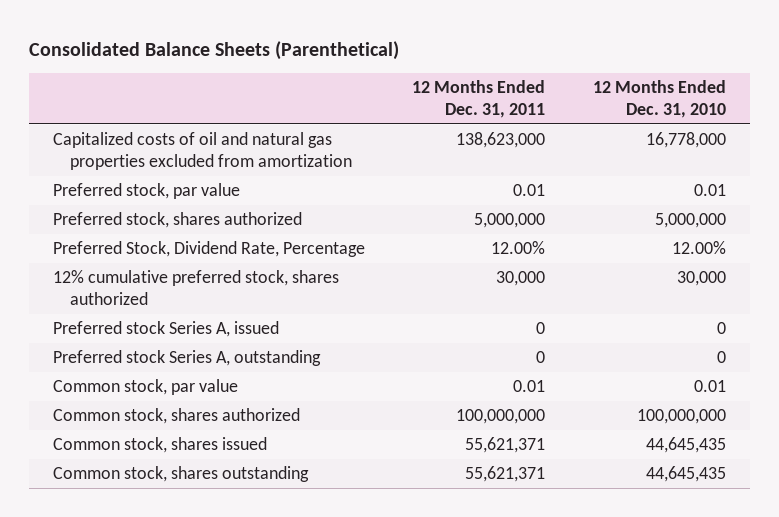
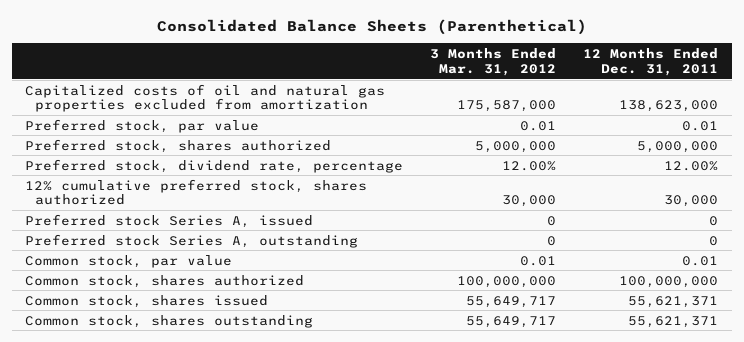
[593,80,727,119] 12 Months Ended Dec. 31, 2010 -> none
none -> [430,47,557,76] 3 Months Ended Mar. 31, 2012
[52,240,365,257] Preferred Stock, Dividend Rate, Percentage -> [25,158,404,173] Preferred stock, dividend rate, percentage

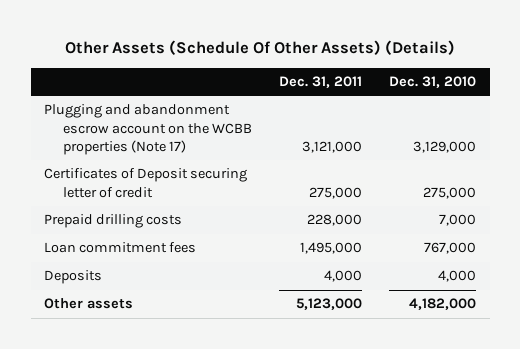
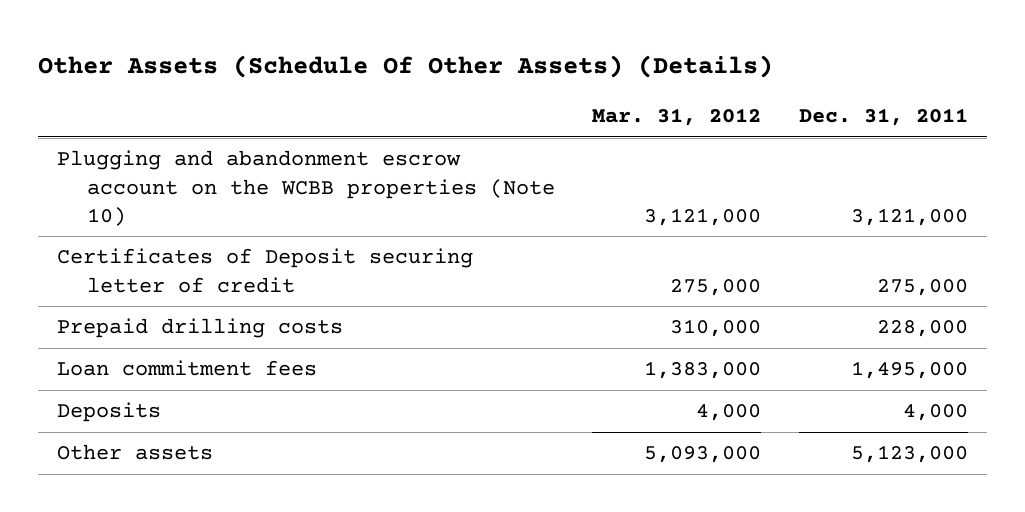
[389,76,477,89] Dec. 31, 2010 -> none
none -> [592,108,762,127] Mar. 31, 2012
[44,104,252,155] Plugging and abandonment escrow account on the WCBB properties (Note 17) -> [56,150,556,226] Plugging and abandonment escrow account on the WCBB properties (Note 10)

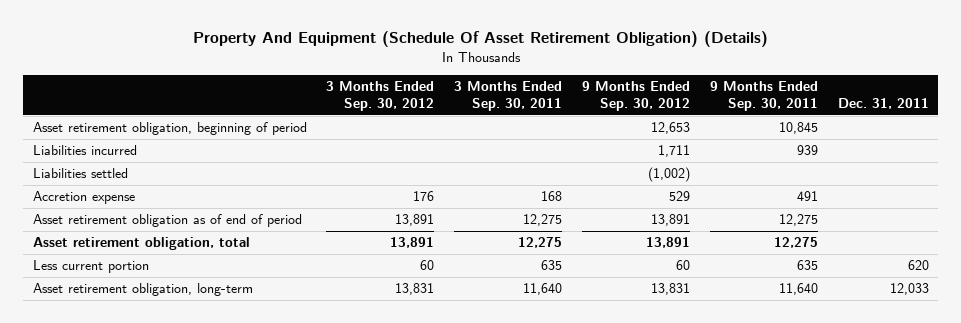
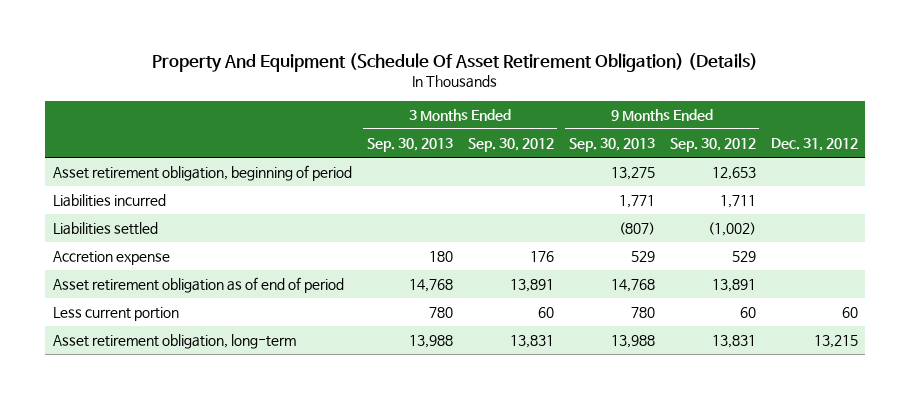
[454,81,563,111] 3 Months Ended Sep. 30, 2011 -> none
[709,81,818,111] 9 Months Ended Sep. 30, 2011 -> none
[837,97,929,109] Dec. 31, 2011 -> none
none -> [366,138,453,153] Sep. 30, 2013
none -> [568,138,655,153] Sep. 30, 2013
none -> [770,138,858,152] Dec. 31, 2012
[32,237,250,251] Asset retirement obligation, total -> none

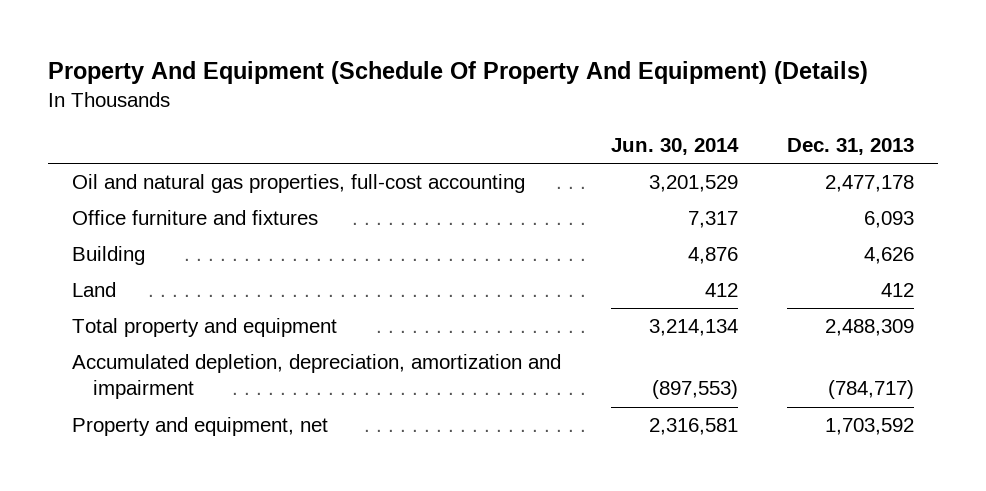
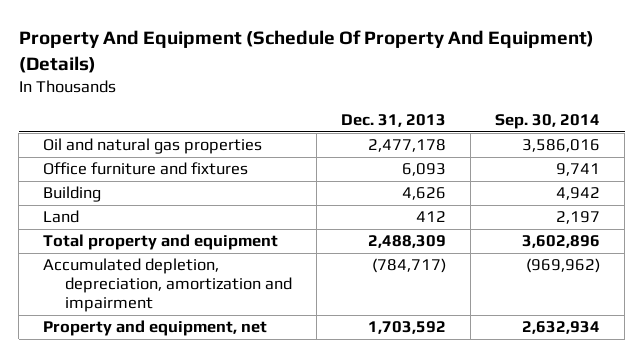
[610,138,739,156] Jun. 30, 2014 -> none
none -> [494,114,600,130] Sep. 30, 2014
[72,174,526,194] Oil and natural gas properties, full-cost accounting -> [43,138,263,155] Oil and natural gas properties

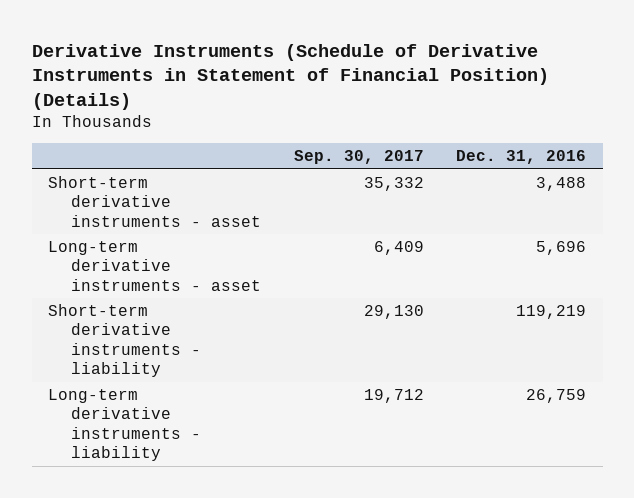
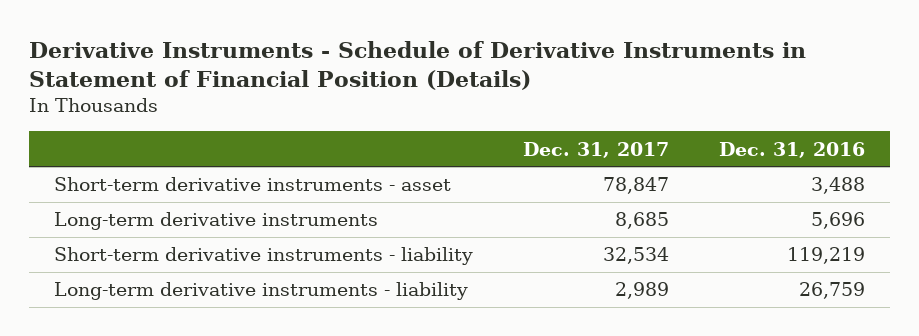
[31,43,549,110] Derivative Instruments (Schedule of Derivative Instruments in Statement of Financial Position) (Details) -> [29,41,807,91] Derivative Instruments - Schedule of Derivative Instruments in Statement of Financial Position (Details)
[293,150,424,165] Sep. 30, 2017 -> none
none -> [523,141,670,158] Dec. 31, 2017
[48,241,262,291] Long-term derivative instruments - asset -> [54,212,379,231] Long-term derivative instruments

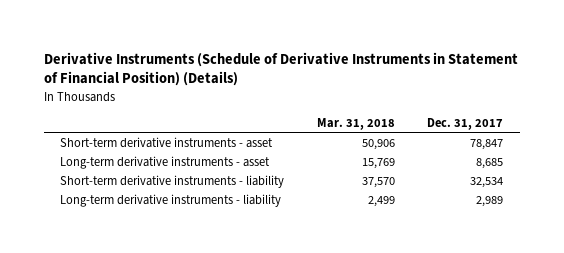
[29,41,807,91] Derivative Instruments - Schedule of Derivative Instruments in Statement of Financial Position (Details) -> [44,51,519,87] Derivative Instruments (Schedule of Derivative Instruments in Statement of Financial Position) (Details)
[719,141,866,158] Dec. 31, 2016 -> none
none -> [316,117,395,130] Mar. 31, 2018
[54,212,379,231] Long-term derivative instruments -> [60,155,271,169] Long-term derivative instruments - asset

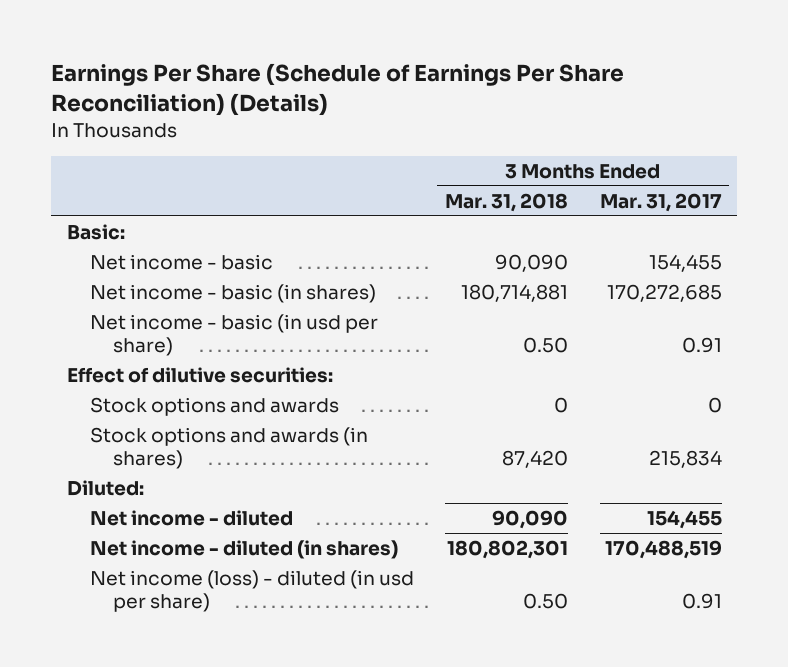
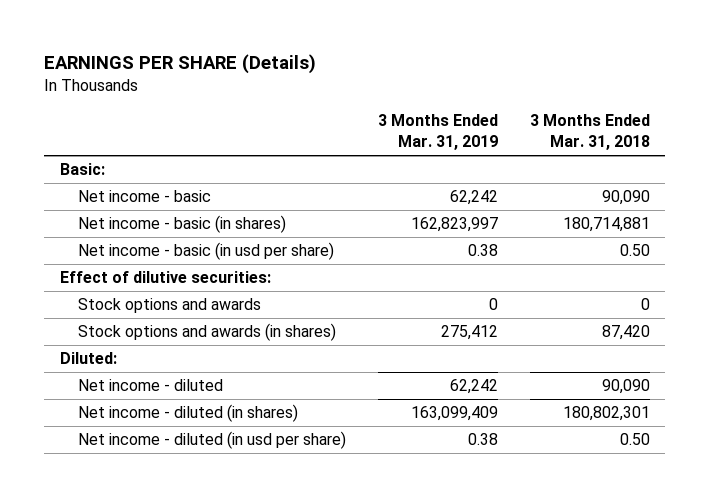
[50,62,624,116] Earnings Per Share (Schedule of Earnings Per Share Reconciliation) (Details) -> [43,53,316,74] EARNINGS PER SHARE (Details)
[599,192,722,212] Mar. 31, 2017 -> none
none -> [377,114,498,151] 3 Months Ended Mar. 31, 2019
[89,569,414,612] Net income (loss) - diluted (in usd per share) -> [77,431,346,450] Net income - diluted (in usd per share)

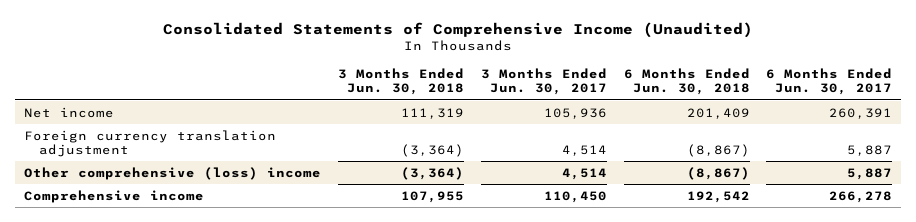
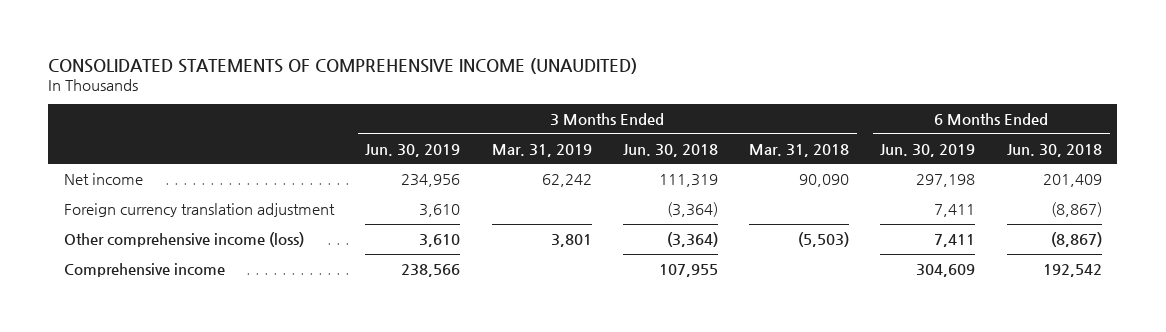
[163,21,754,38] Consolidated Statements of Comprehensive Income (Unaudited) -> [48,57,638,74] CONSOLIDATED STATEMENTS OF COMPREHENSIVE INCOME (UNAUDITED)
[480,68,607,96] 3 Months Ended Jun. 30, 2017 -> none
[766,68,893,96] 6 Months Ended Jun. 30, 2017 -> none
none -> [365,143,461,157] Jun. 30, 2019
none -> [491,143,592,157] Mar. 31, 2019
none -> [749,143,850,157] Mar. 31, 2018
none -> [880,143,976,157] Jun. 30, 2019
[23,166,321,180] Other comprehensive (loss) income -> [64,231,305,247] Other comprehensive income (loss)

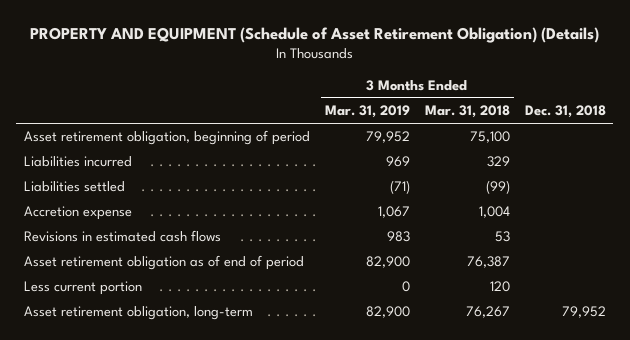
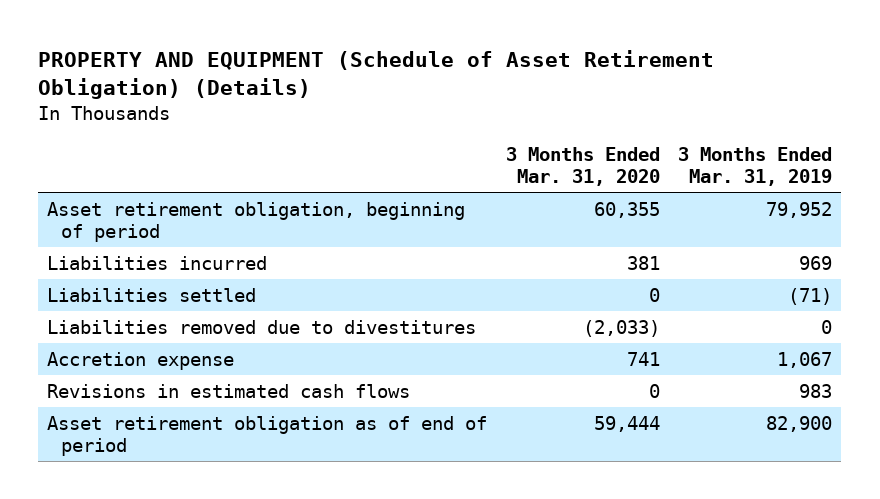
[424,105,510,119] Mar. 31, 2018 -> none
[524,105,606,119] Dec. 31, 2018 -> none
none -> [505,146,660,186] 3 Months Ended Mar. 31, 2020
none -> [47,319,477,334] Liabilities removed due to divestitures
[23,281,142,296] Less current portion -> none
[23,306,253,321] Asset retirement obligation, long-term -> none

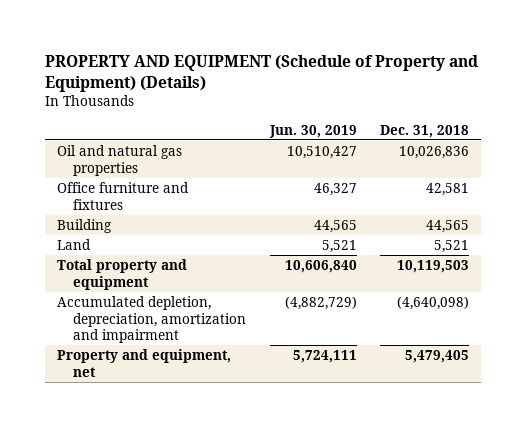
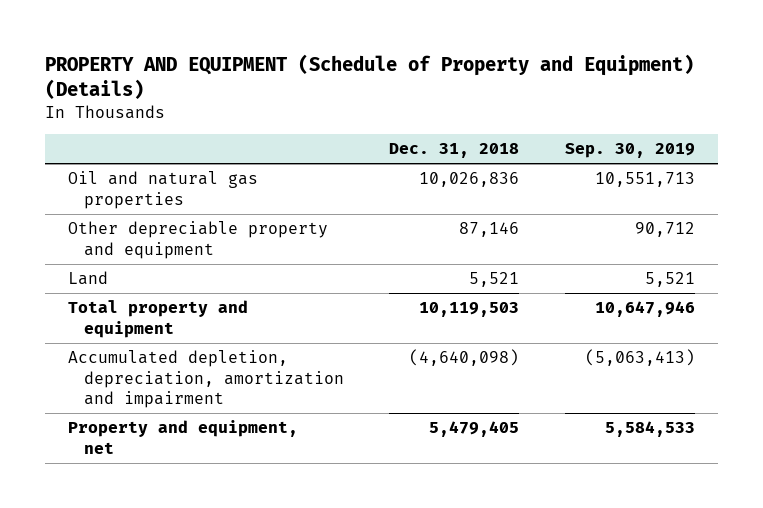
[268,124,357,138] Jun. 30, 2019 -> none
none -> [564,143,695,159] Sep. 30, 2019
[57,181,190,210] Office furniture and fixtures -> none
[57,218,113,233] Building -> none
none -> [68,221,329,259] Other depreciable property and equipment

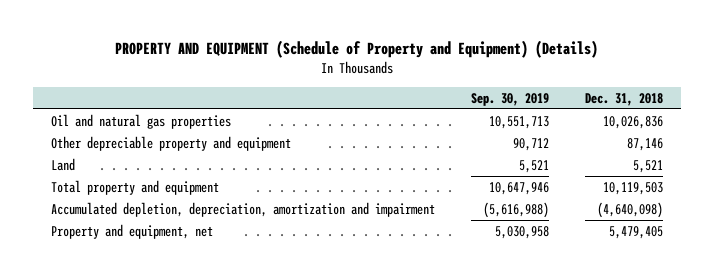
[584,349,695,367] (5,063,413) -> [482,201,549,218] (5,616,988)
[604,421,695,438] 5,584,533 -> [494,225,549,239] 5,030,958

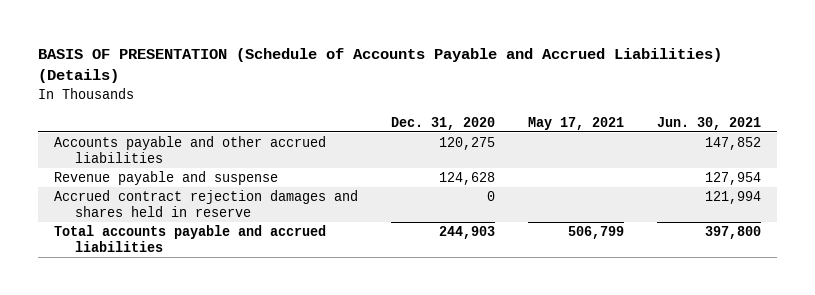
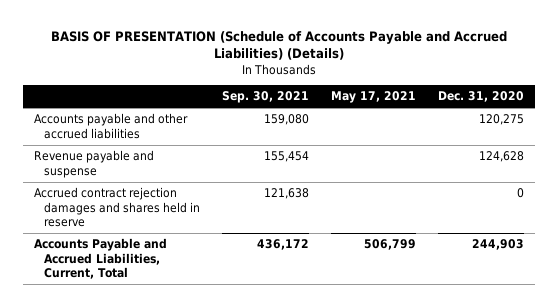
[656,116,761,130] Jun. 30, 2021 -> none
none -> [221,91,309,104] Sep. 30, 2021
[54,225,327,253] Total accounts payable and accrued liabilities -> [33,238,167,280] Accounts Payable and Accrued Liabilities, Current, Total

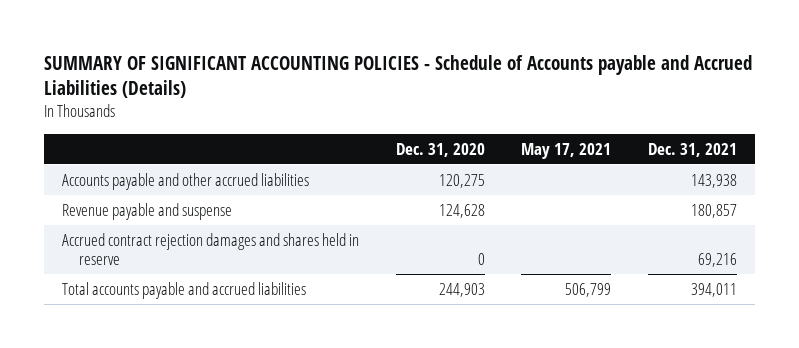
[51,30,508,61] BASIS OF PRESENTATION (Schedule of Accounts Payable and Accrued Liabilities) (Details) -> [44,54,753,99] SUMMARY OF SIGNIFICANT ACCOUNTING POLICIES - Schedule of Accounts payable and Accrued Liabilities (Details)
[221,91,309,104] Sep. 30, 2021 -> none
none -> [647,142,737,157] Dec. 31, 2021
[33,238,167,280] Accounts Payable and Accrued Liabilities, Current, Total -> [62,281,307,299] Total accounts payable and accrued liabilities

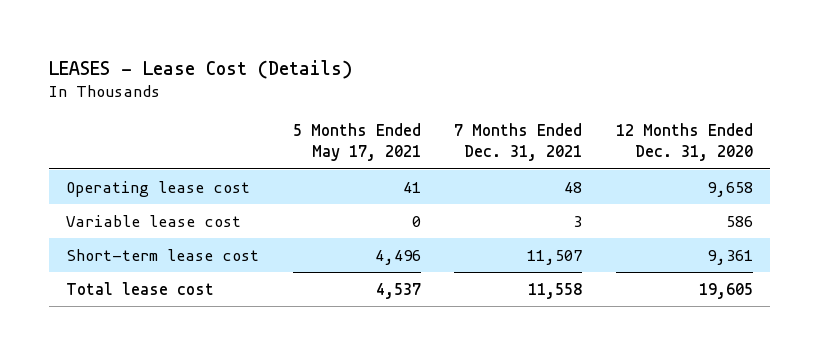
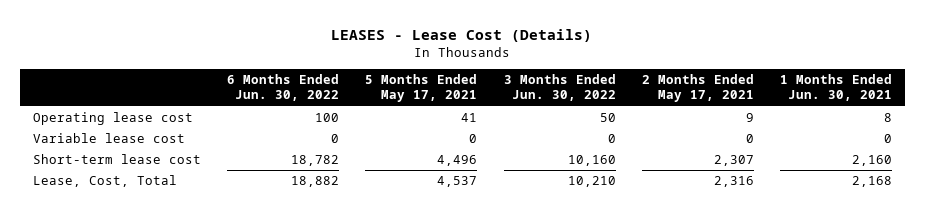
[454,122,583,162] 7 Months Ended Dec. 31, 2021 -> none
[616,122,754,162] 12 Months Ended Dec. 31, 2020 -> none
none -> [227,74,340,102] 6 Months Ended Jun. 30, 2022
none -> [503,74,616,102] 3 Months Ended Jun. 30, 2022
none -> [641,74,754,103] 2 Months Ended May 17, 2021
none -> [779,74,892,102] 1 Months Ended Jun. 30, 2021
[65,281,214,295] Total lease cost -> [33,175,178,188] Lease, Cost, Total

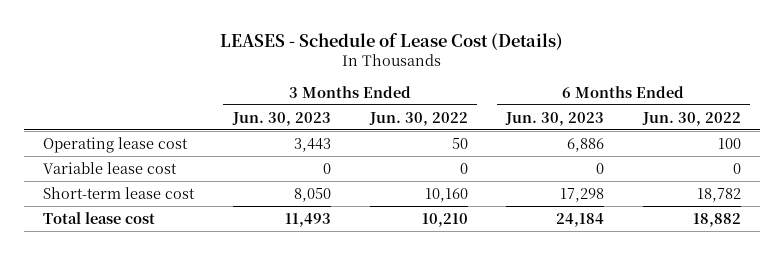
[331,28,593,42] LEASES - Lease Cost (Details) -> [220,32,564,50] LEASES - Schedule of Lease Cost (Details)
[365,74,478,103] 5 Months Ended May 17, 2021 -> none
[641,74,754,103] 2 Months Ended May 17, 2021 -> none
[779,74,892,102] 1 Months Ended Jun. 30, 2021 -> none
none -> [232,111,332,126] Jun. 30, 2023
none -> [505,111,605,126] Jun. 30, 2023
[33,175,178,188] Lease, Cost, Total -> [43,211,156,224] Total lease cost

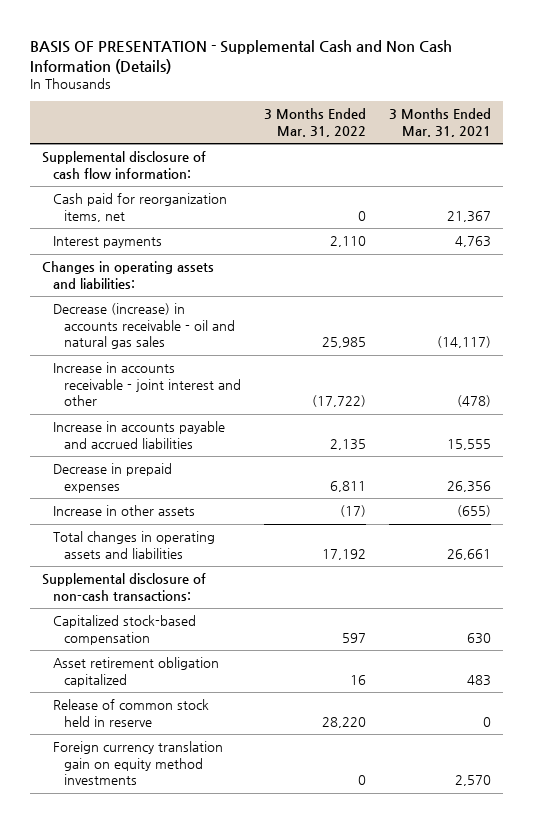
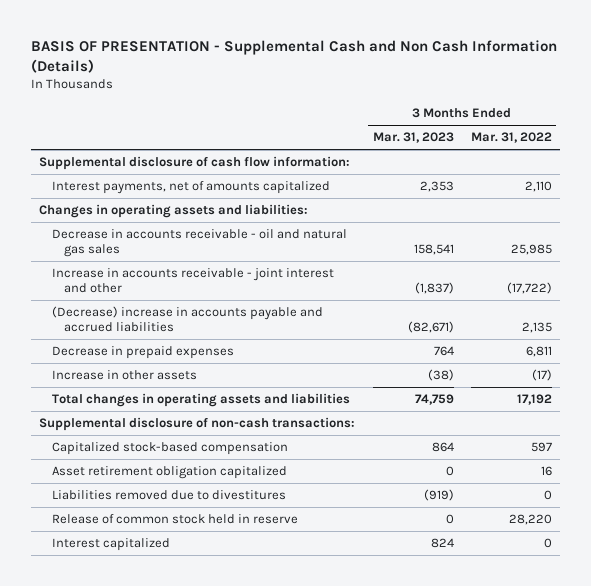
[389,108,492,137] 3 Months Ended Mar. 31, 2021 -> none
none -> [372,132,454,144] Mar. 31, 2023
[53,193,228,222] Cash paid for reorganization items, net -> none
[53,236,163,249] Interest payments -> [51,181,330,195] Interest payments, net of amounts capitalized
[53,303,236,350] Decrease (increase) in accounts receivable - oil and natural gas sales -> [51,229,347,258] Decrease in accounts receivable - oil and natural gas sales
[53,421,226,449] Increase in accounts payable and accrued liabilities -> [51,306,323,333] (Decrease) increase in accounts payable and accrued liabilities
none -> [51,490,286,501] Liabilities removed due to divestitures
[53,741,224,786] Foreign currency translation gain on equity method investments -> none
none -> [51,538,170,552] Interest capitalized

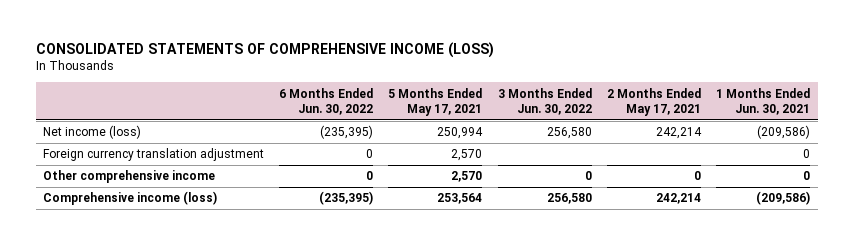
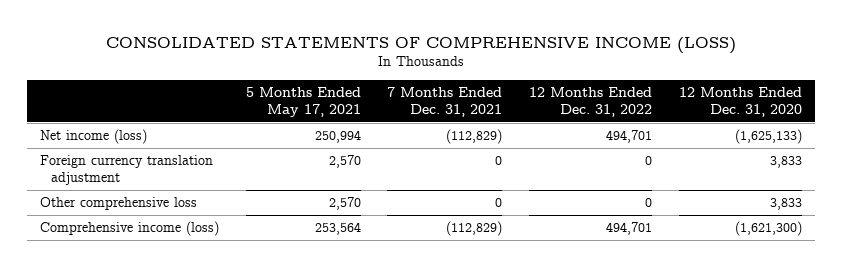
[279,87,374,115] 6 Months Ended Jun. 30, 2022 -> none
[497,87,592,115] 3 Months Ended Jun. 30, 2022 -> none
[606,87,701,116] 2 Months Ended May 17, 2021 -> none
[715,87,810,115] 1 Months Ended Jun. 30, 2021 -> none
none -> [387,87,503,117] 7 Months Ended Dec. 31, 2021
none -> [528,87,652,117] 12 Months Ended Dec. 31, 2022
none -> [678,87,802,117] 12 Months Ended Dec. 31, 2020
[43,170,216,184] Other comprehensive income -> [39,197,197,211] Other comprehensive loss

